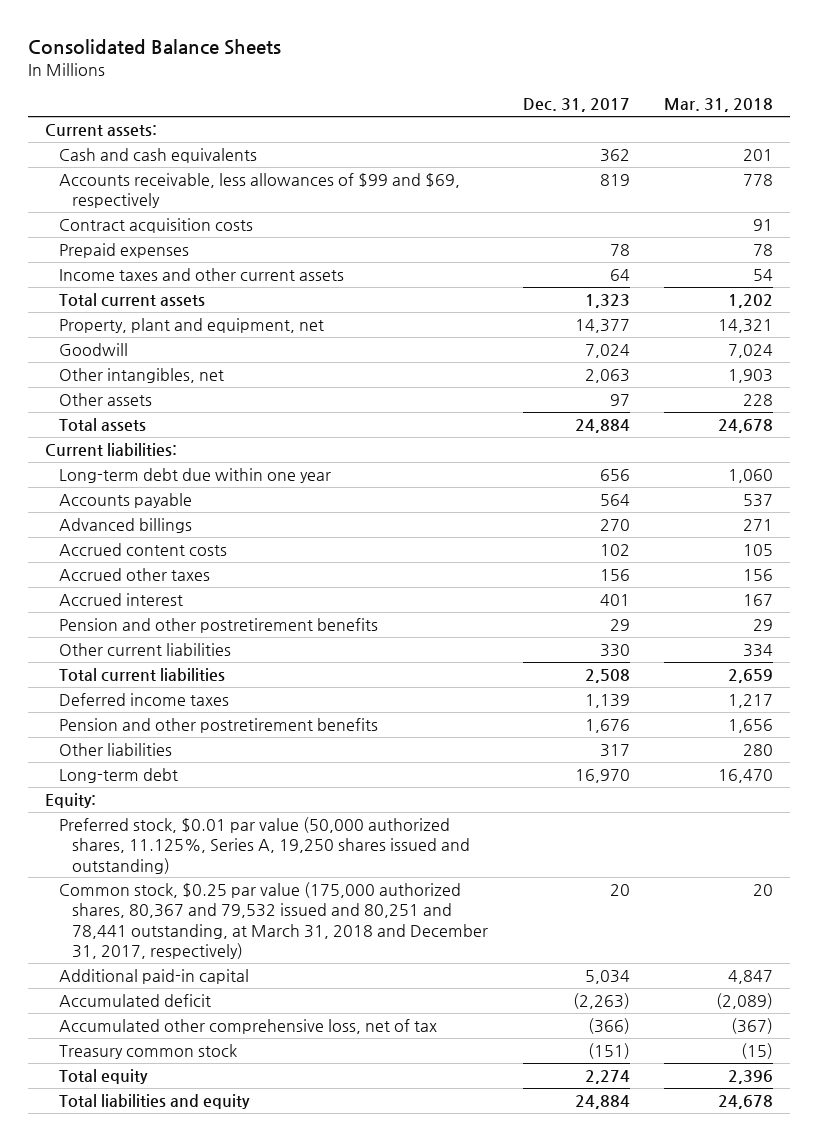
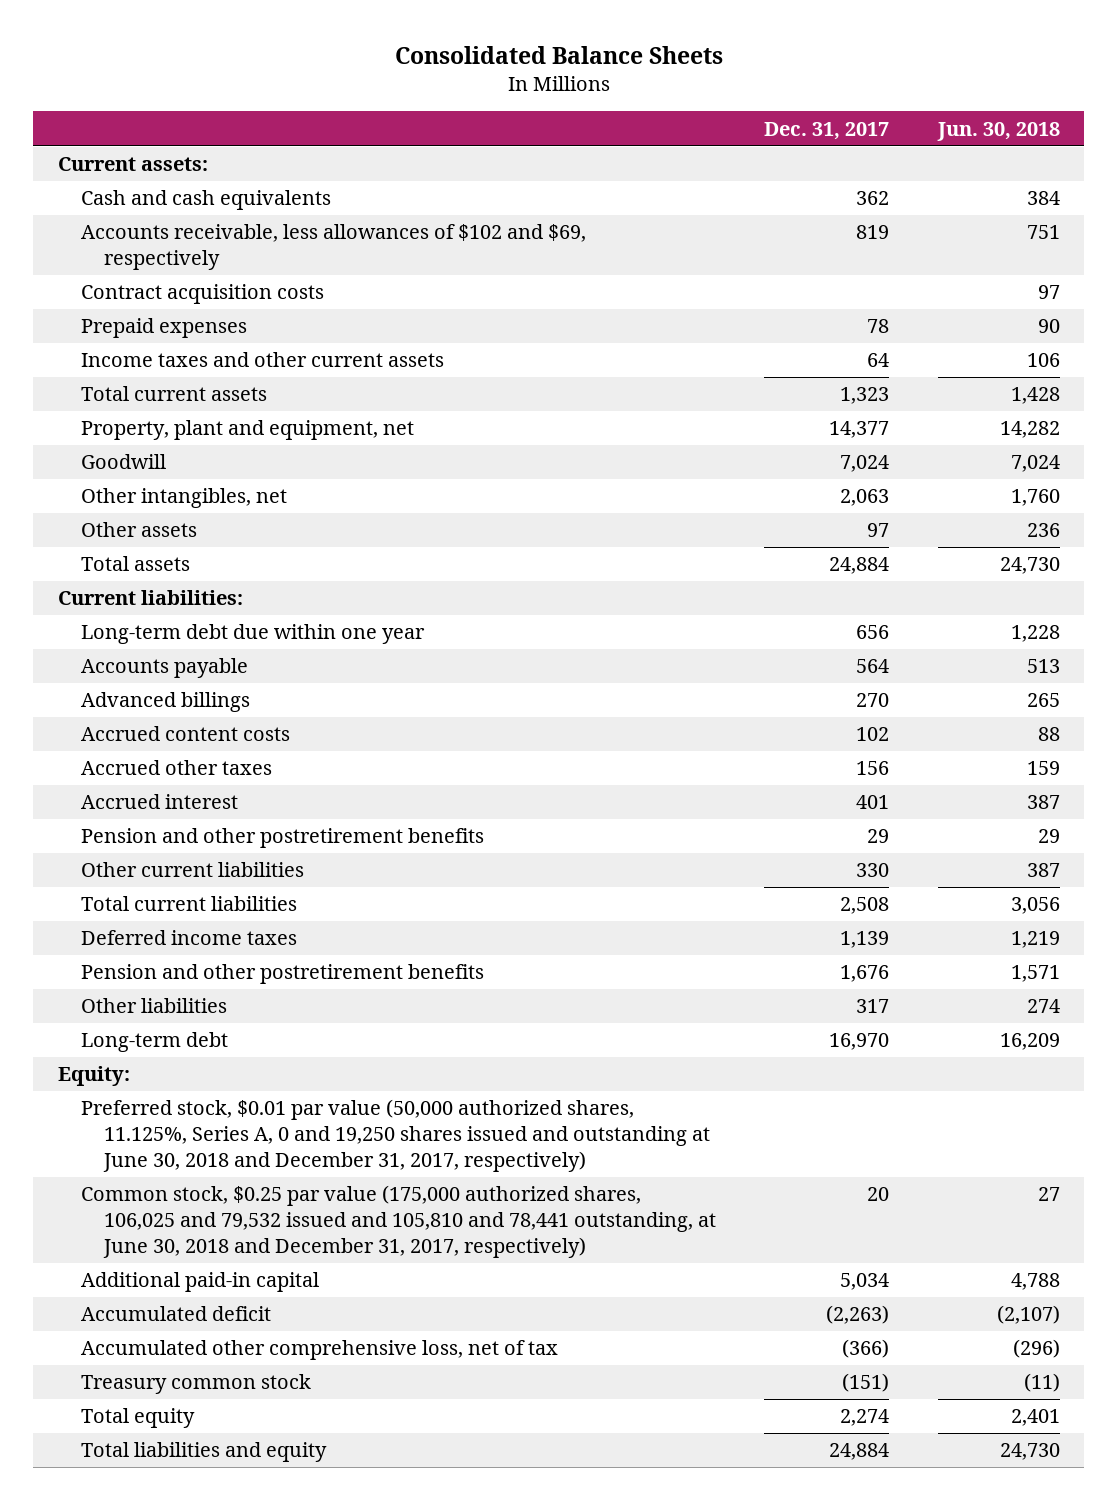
[664,98,774,113] Mar. 31, 2018 -> none
none -> [936,121,1060,141] Jun. 30, 2018
[58,173,460,209] Accounts receivable, less allowances of $99 and $69, respectively -> [80,224,586,271] Accounts receivable, less allowances of $102 and $69, respectively
[58,817,471,874] Preferred stock, $0.01 par value (50,000 authorized shares, 11.125%, Series A, 19,250 shares issued and outstanding) -> [80,1099,711,1173] Preferred stock, $0.01 par value (50,000 authorized shares, 11.125%, Series A, 0 and 19,250 shares issued and outstanding at June 30, 2018 and December 31, 2017, respectively)
[58,882,489,959] Common stock, $0.25 par value (175,000 authorized shares, 80,367 and 79,532 issued and 80,251 and 78,441 outstanding, at March 31, 2018 and December 31, 2017, respectively) -> [80,1185,717,1259] Common stock, $0.25 par value (175,000 authorized shares, 106,025 and 79,532 issued and 105,810 and 78,441 outstanding, at June 30, 2018 and December 31, 2017, respectively)

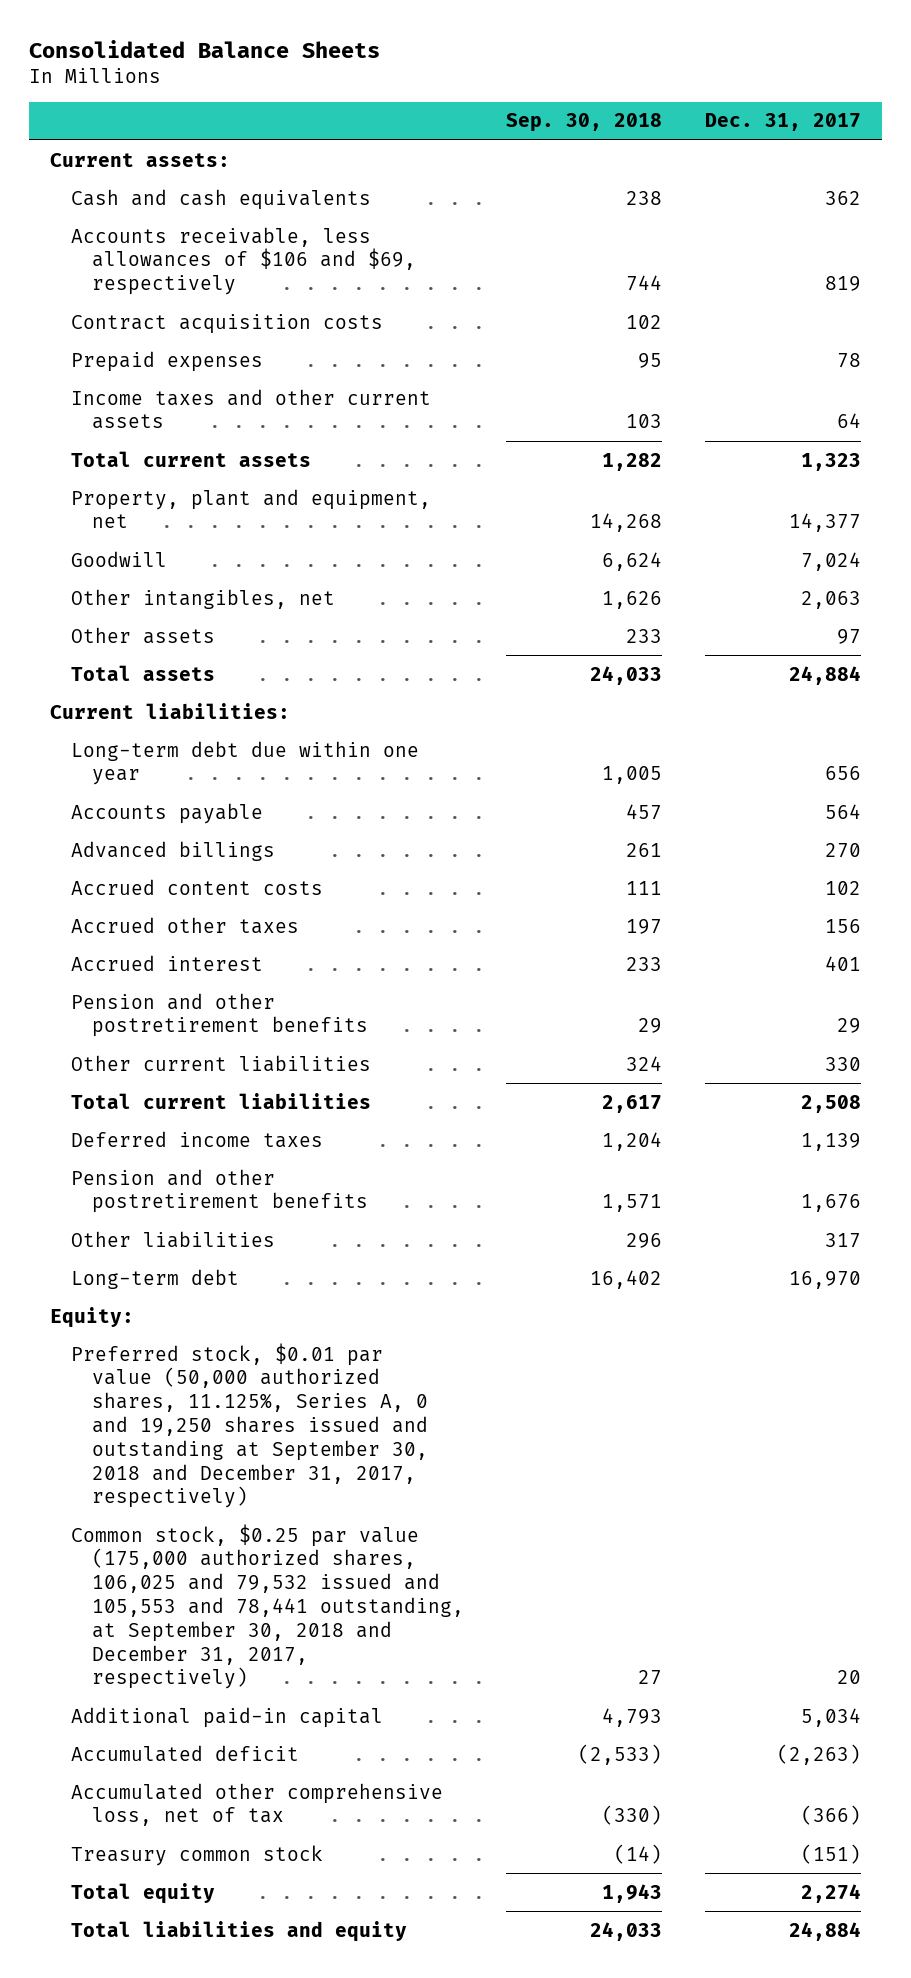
[936,121,1060,141] Jun. 30, 2018 -> none
none -> [506,113,663,133] Sep. 30, 2018
[80,224,586,271] Accounts receivable, less allowances of $102 and $69, respectively -> [70,226,416,296] Accounts receivable, less allowances of $106 and $69, respectively
[80,1099,711,1173] Preferred stock, $0.01 par value (50,000 authorized shares, 11.125%, Series A, 0 and 19,250 shares issued and outstanding at June 30, 2018 and December 31, 2017, respectively) -> [70,1342,428,1509] Preferred stock, $0.01 par value (50,000 authorized shares, 11.125%, Series A, 0 and 19,250 shares issued and outstanding at September 30, 2018 and December 31, 2017, respectively)
[80,1185,717,1259] Common stock, $0.25 par value (175,000 authorized shares, 106,025 and 79,532 issued and 105,810 and 78,441 outstanding, at June 30, 2018 and December 31, 2017, respectively) -> [70,1523,464,1690] Common stock, $0.25 par value (175,000 authorized shares, 106,025 and 79,532 issued and 105,553 and 78,441 outstanding, at September 30, 2018 and December 31, 2017, respectively)

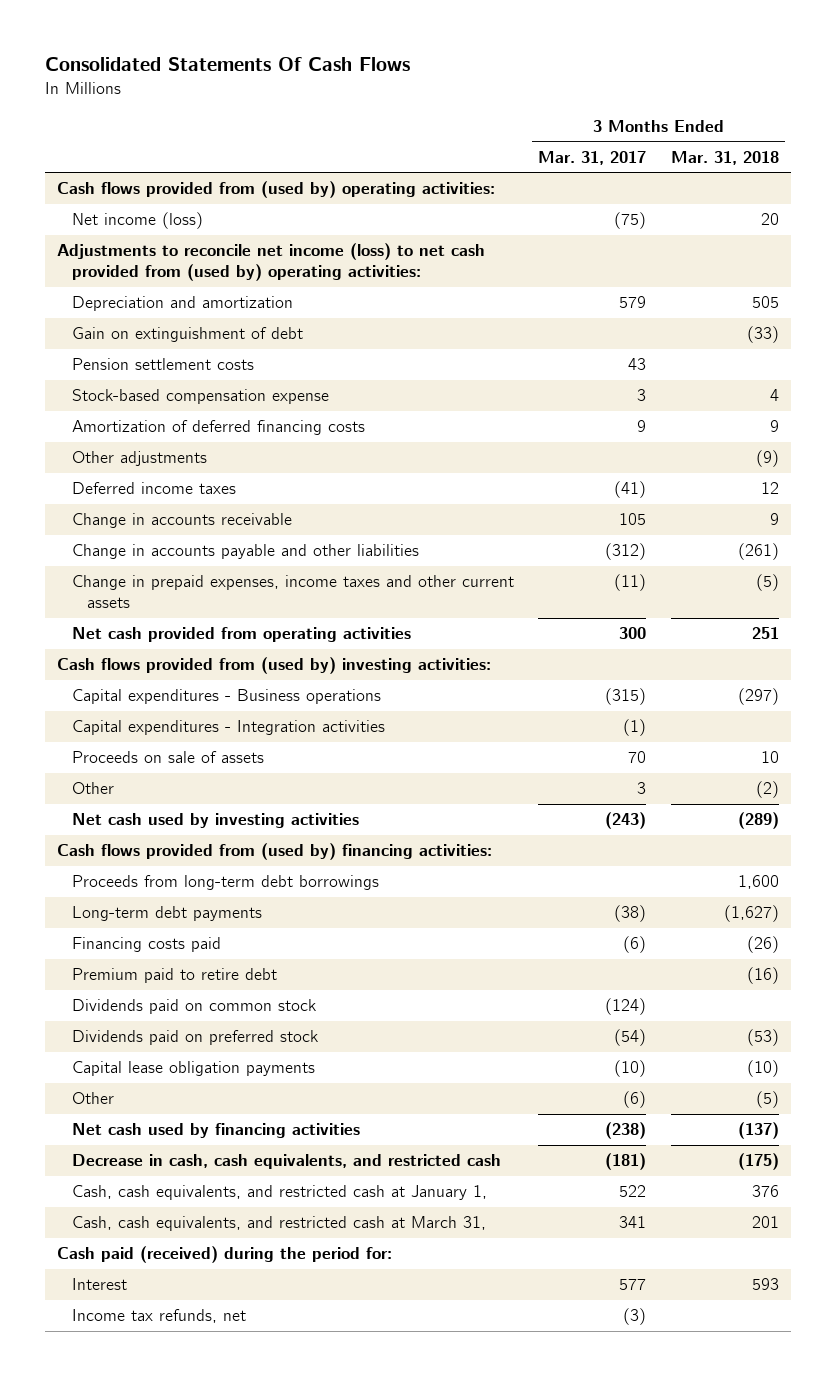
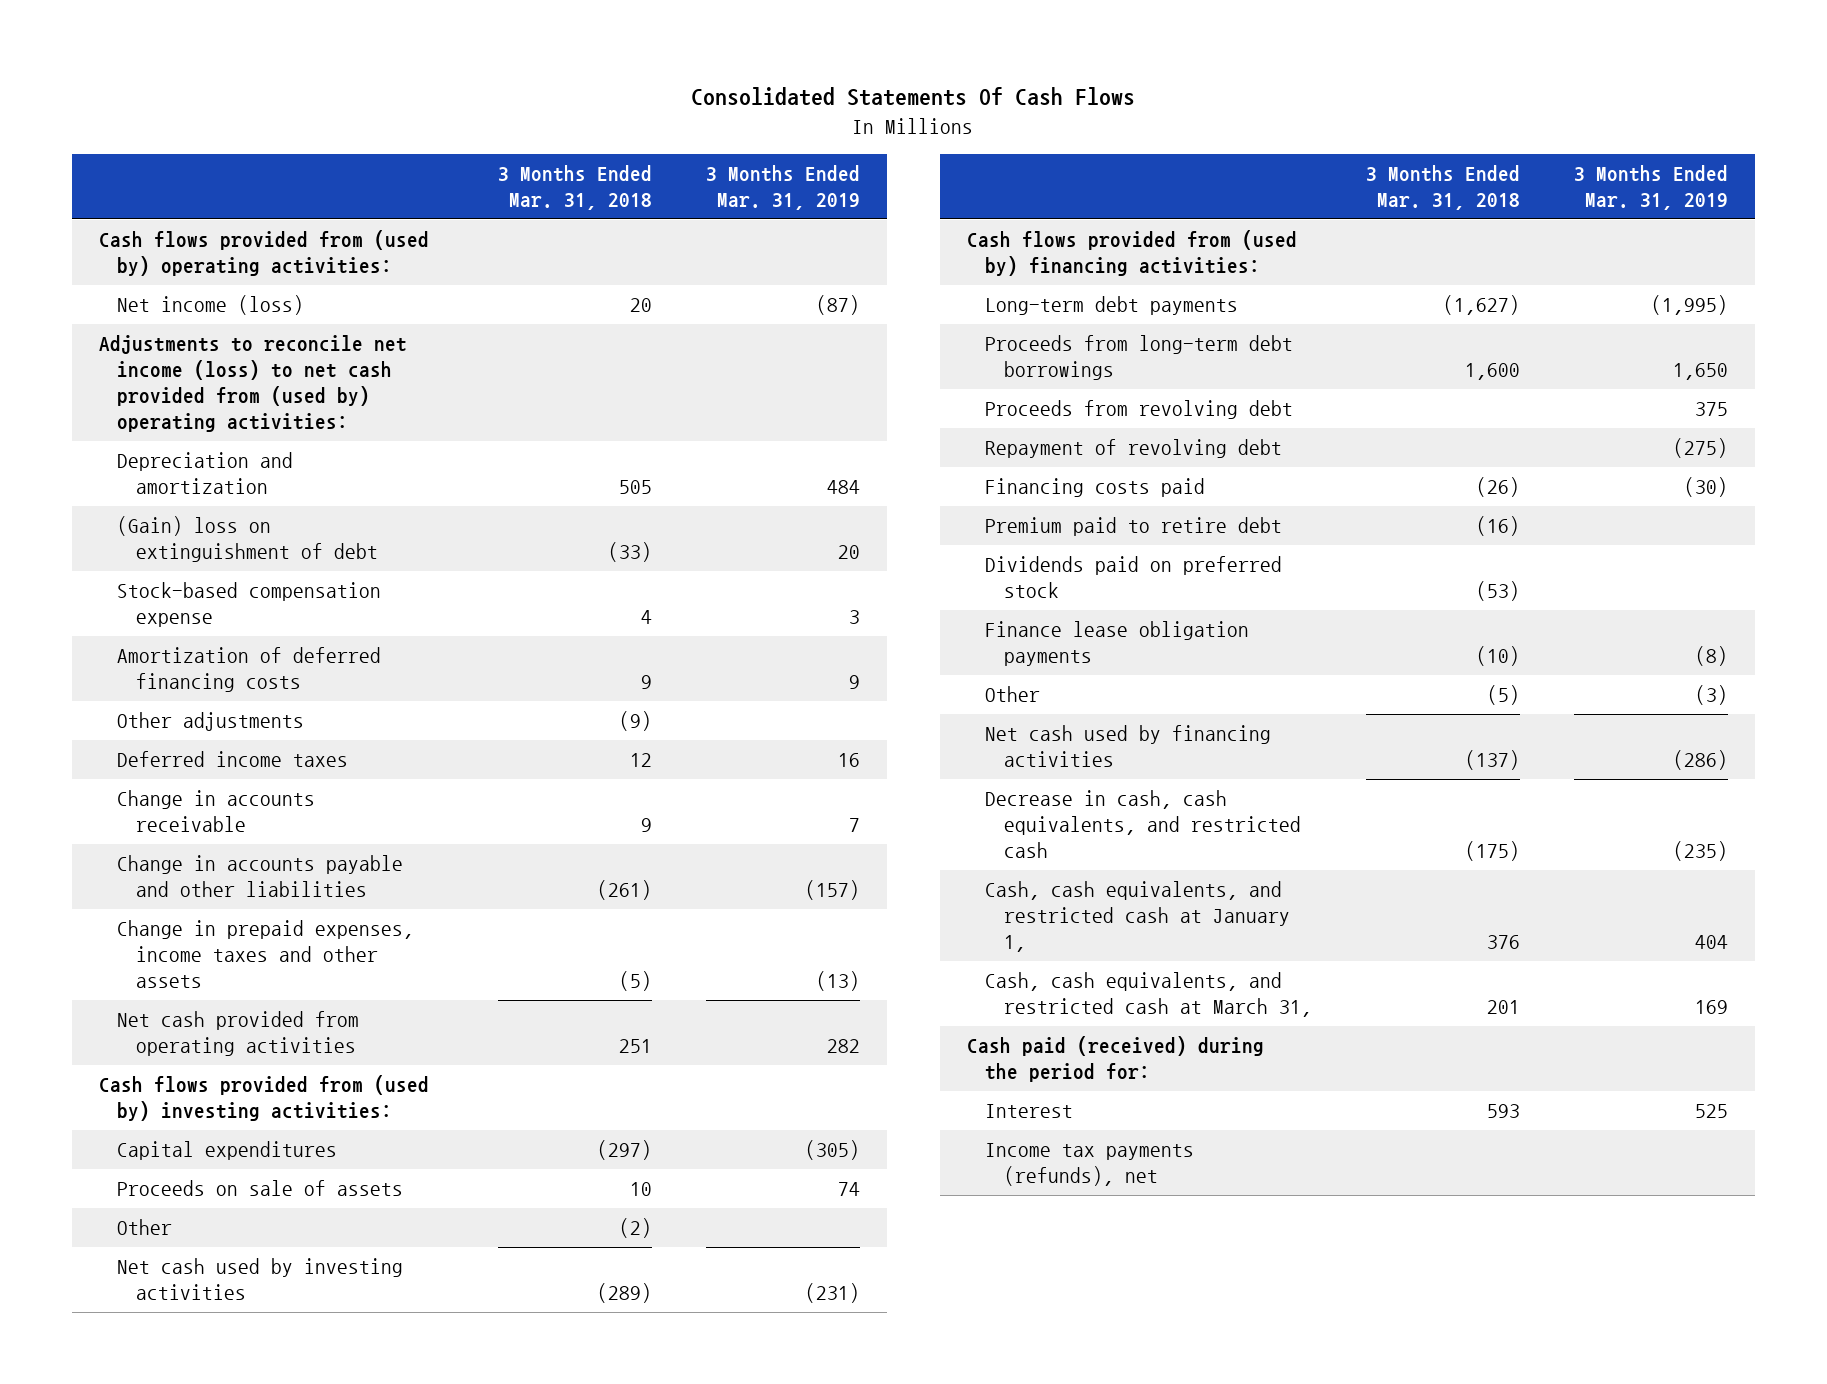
[538,151,647,166] Mar. 31, 2017 -> none
none -> [706,165,861,211] 3 Months Ended Mar. 31, 2019
[72,358,255,371] Pension settlement costs -> none
[72,327,304,343] Gain on extinguishment of debt -> [117,516,379,563] (Gain) loss on extinguishment of debt
[72,575,515,609] Change in prepaid expenses, income taxes and other current assets -> [117,920,415,988] Change in prepaid expenses, income taxes and other assets
[72,720,386,736] Capital expenditures - Integration activities -> none
[72,689,382,705] Capital expenditures - Business operations -> [117,1141,338,1161] Capital expenditures
[72,875,380,891] Proceeds from long-term debt borrowings -> [985,335,1294,381] Proceeds from long-term debt borrowings
none -> [985,400,1294,420] Proceeds from revolving debt
none -> [985,439,1283,459] Repayment of revolving debt
[72,999,317,1015] Dividends paid on common stock -> none
[72,1061,316,1077] Capital lease obligation payments -> [985,621,1250,667] Finance lease obligation payments
[72,1309,247,1324] Income tax refunds, net -> [985,1143,1195,1187] Income tax payments (refunds), net

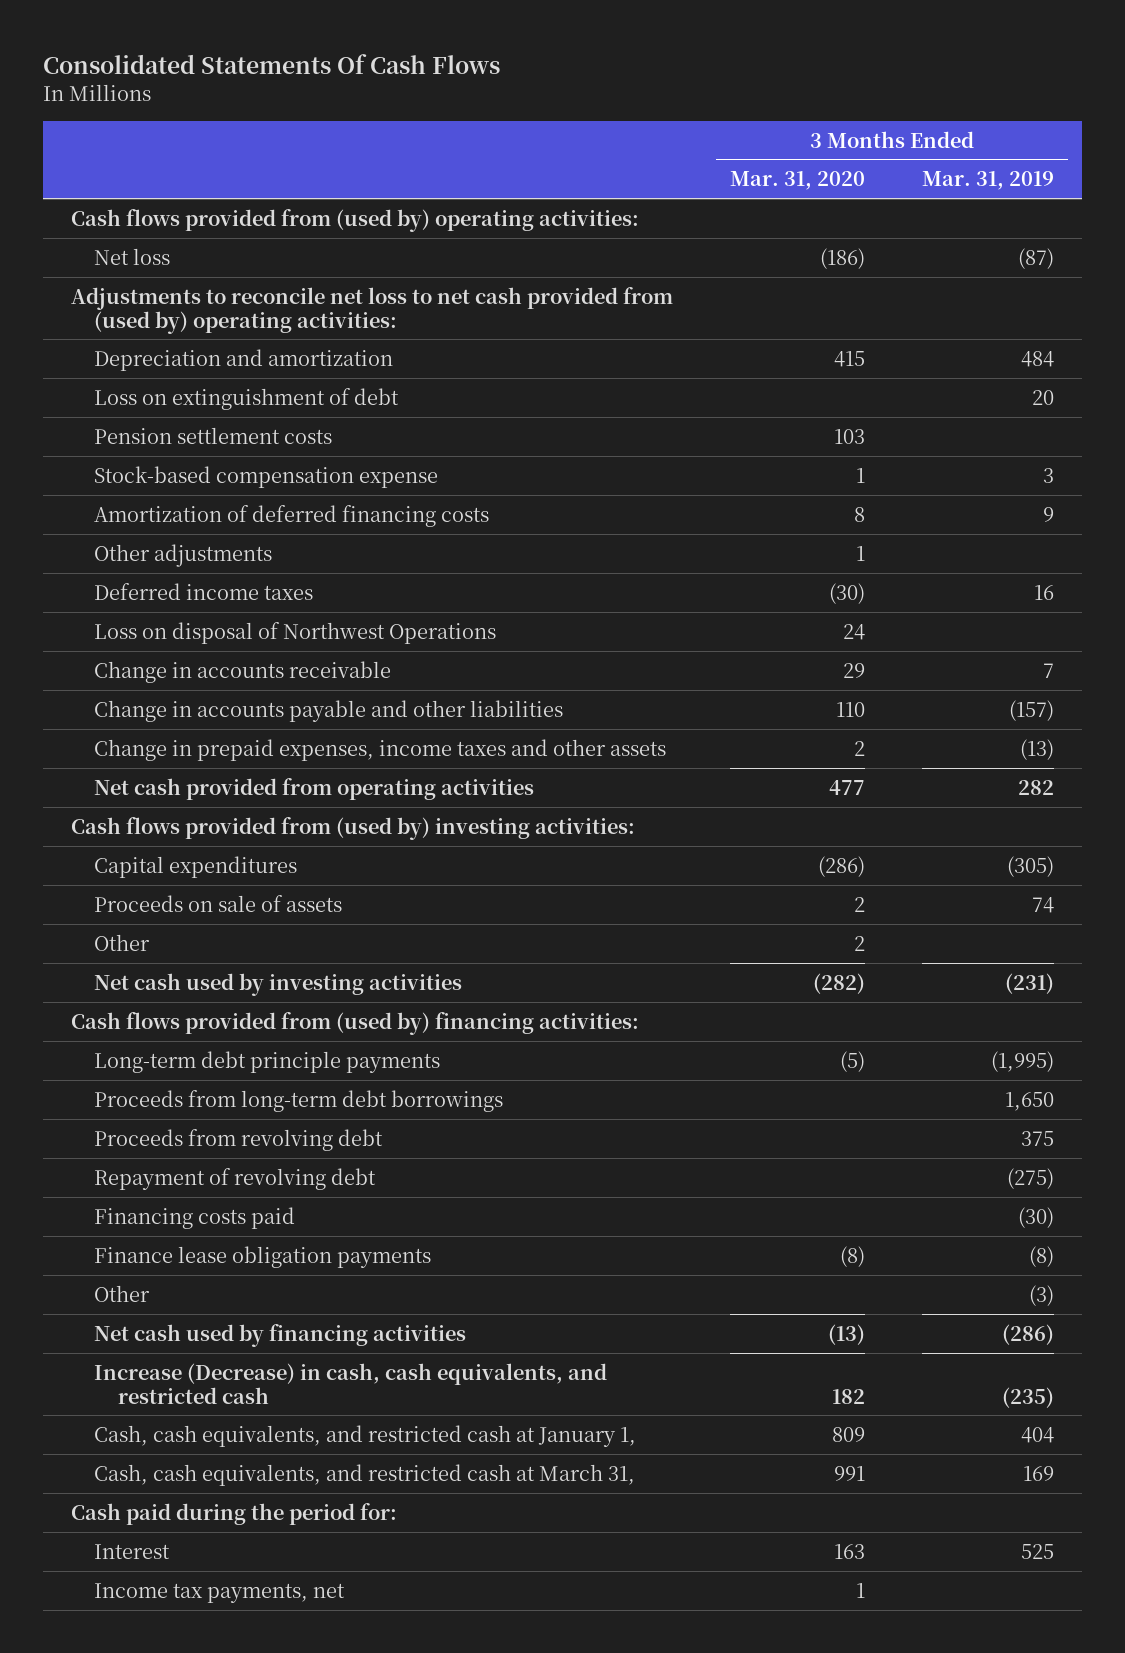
[498,165,653,211] 3 Months Ended Mar. 31, 2018 -> none
none -> [729,171,865,191] Mar. 31, 2020
[117,295,305,316] Net income (loss) -> [94,247,171,265] Net loss
[98,335,407,432] Adjustments to reconcile net income (loss) to net cash provided from (used by) operating activities: -> [71,286,674,334] Adjustments to reconcile net loss to net cash provided from (used by) operating activities:
[117,516,379,563] (Gain) loss on extinguishment of debt -> [94,387,400,410] Loss on extinguishment of debt
none -> [94,426,333,444] Pension settlement costs
none -> [94,621,497,644] Loss on disposal of Northwest Operations
[985,296,1239,316] Long-term debt payments -> [94,1050,441,1073] Long-term debt principle payments
[985,517,1283,537] Premium paid to retire debt -> none
[985,556,1283,599] Dividends paid on preferred stock -> none
[985,790,1302,858] Decrease in cash, cash equivalents, and restricted cash -> [94,1362,608,1404] Increase (Decrease) in cash, cash equivalents, and restricted cash
[966,1036,1264,1083] Cash paid (received) during the period for: -> [71,1502,398,1525] Cash paid during the period for:
[985,1143,1195,1187] Income tax payments (refunds), net -> [94,1582,346,1603] Income tax payments, net

